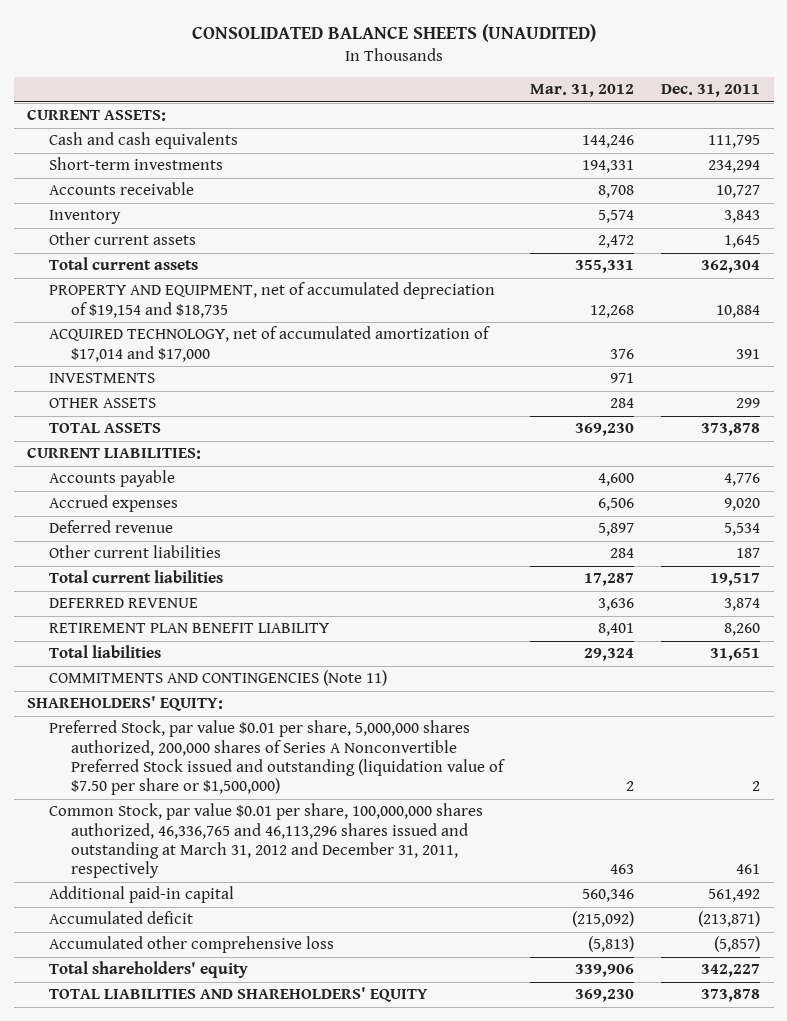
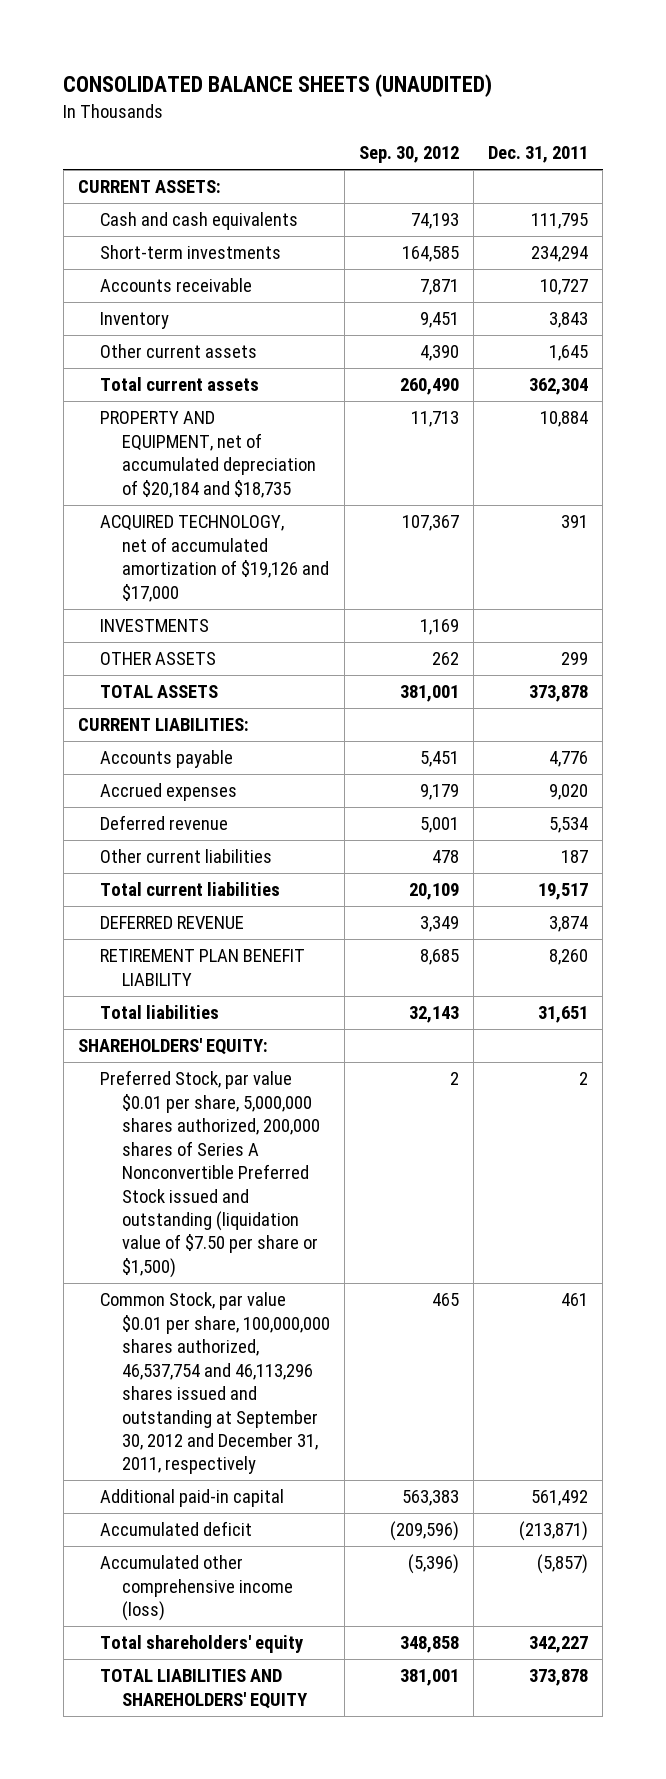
[530,84,635,98] Mar. 31, 2012 -> none
none -> [359,146,460,164] Sep. 30, 2012
[49,282,496,318] PROPERTY AND EQUIPMENT, net of accumulated depreciation of $19,154 and $18,735 -> [99,411,316,498] PROPERTY AND EQUIPMENT, net of accumulated depreciation of $20,184 and $18,735
[49,326,491,362] ACQUIRED TECHNOLOGY, net of accumulated amortization of $17,014 and $17,000 -> [99,515,329,602] ACQUIRED TECHNOLOGY, net of accumulated amortization of $19,126 and $17,000
[49,670,388,687] COMMITMENTS AND CONTINGENCIES (Note 11) -> none
[49,720,505,796] Preferred Stock, par value $0.01 per share, 5,000,000 shares authorized, 200,000 shares of Series A Nonconvertible Preferred Stock issued and outstanding (liquidation value of $7.50 per share or $1,500,000) -> [99,1070,320,1278] Preferred Stock, par value $0.01 per share, 5,000,000 shares authorized, 200,000 shares of Series A Nonconvertible Preferred Stock issued and outstanding (liquidation value of $7.50 per share or $1,500)
[49,803,484,879] Common Stock, par value $0.01 per share, 100,000,000 shares authorized, 46,336,765 and 46,113,296 shares issued and outstanding at March 31, 2012 and December 31, 2011, respectively -> [99,1292,330,1475] Common Stock, par value $0.01 per share, 100,000,000 shares authorized, 46,537,754 and 46,113,296 shares issued and outstanding at September 30, 2012 and December 31, 2011, respectively
[49,936,335,954] Accumulated other comprehensive loss -> [99,1555,293,1622] Accumulated other comprehensive income (loss)

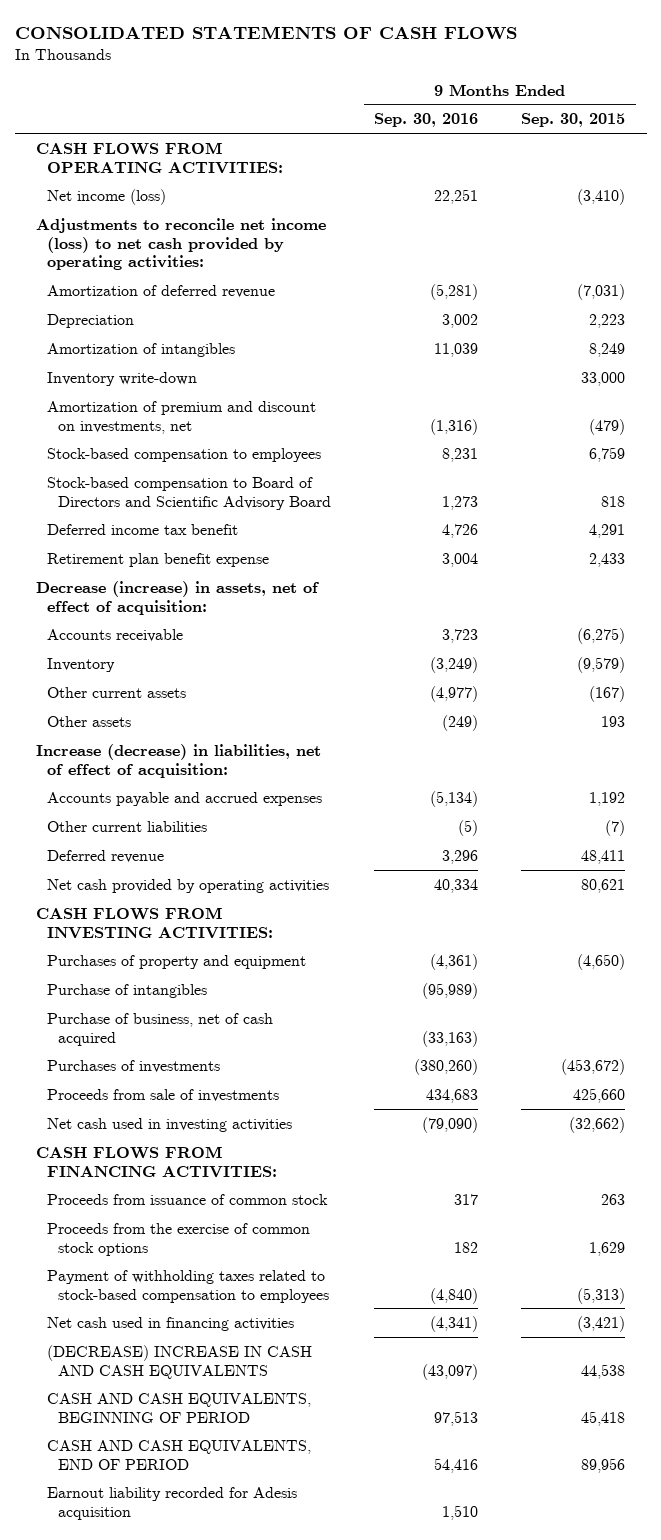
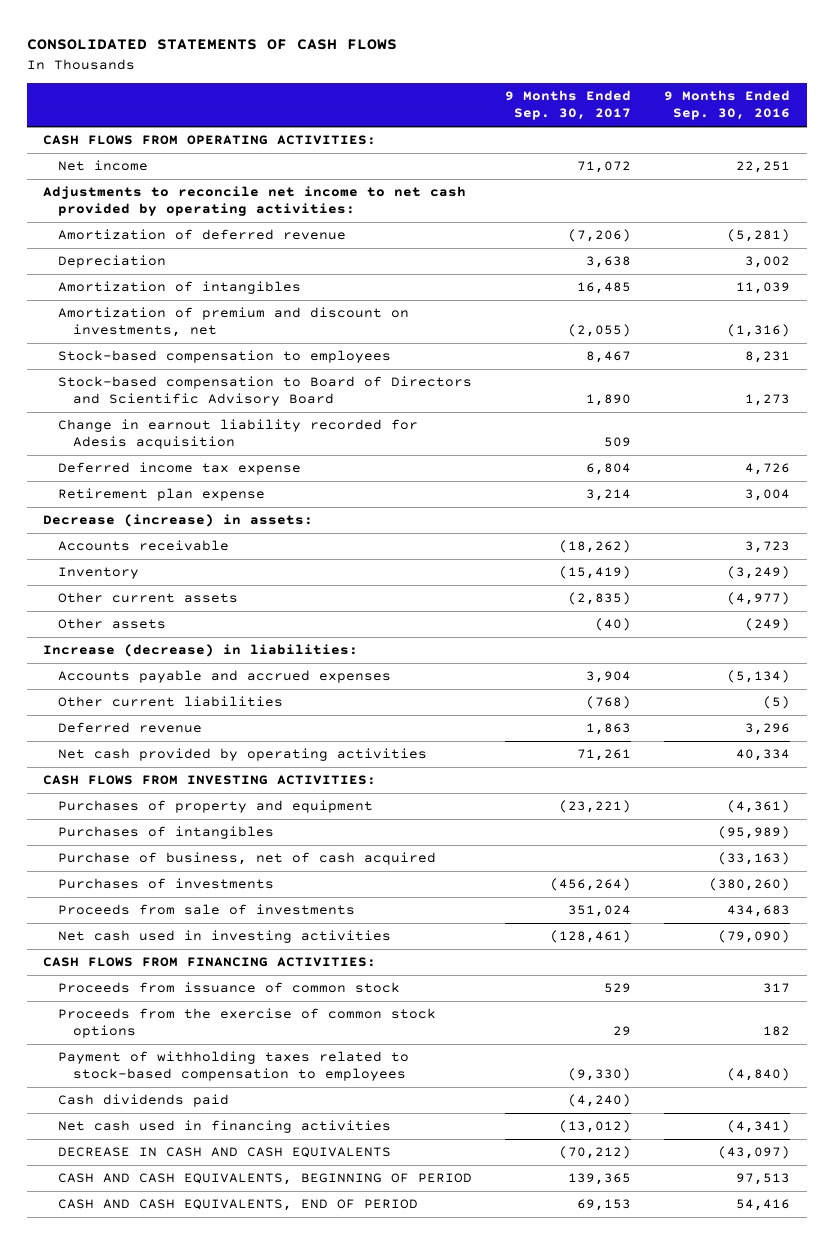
[521,113,626,128] Sep. 30, 2015 -> none
none -> [505,90,632,121] 9 Months Ended Sep. 30, 2017
[47,188,167,205] Net income (loss) -> [58,160,149,172] Net income
[36,217,327,271] Adjustments to reconcile net income (loss) to net cash provided by operating activities: -> [43,186,467,217] Adjustments to reconcile net income to net cash provided by operating activities:
[47,371,198,386] Inventory write-down -> none
none -> [58,419,419,450] Change in earnout liability recorded for Adesis acquisition
[47,523,239,535] Deferred income tax benefit -> [58,462,302,476] Deferred income tax expense
[47,552,270,567] Retirement plan benefit expense -> [58,488,266,502] Retirement plan expense
[36,580,320,615] Decrease (increase) in assets, net of effect of acquisition: -> [43,514,314,528] Decrease (increase) in assets:
[36,743,322,778] Increase (decrease) in liabilities, net of effect of acquisition: -> [43,644,359,658] Increase (decrease) in liabilities:
[47,983,208,998] Purchase of intangibles -> [58,826,275,840] Purchases of intangibles
none -> [58,1094,230,1108] Cash dividends paid
[47,1344,313,1379] (DECREASE) INCREASE IN CASH AND CASH EQUIVALENTS -> [58,1147,392,1159] DECREASE IN CASH AND CASH EQUIVALENTS
[47,1486,298,1520] Earnout liability recorded for Adesis acquisition -> none

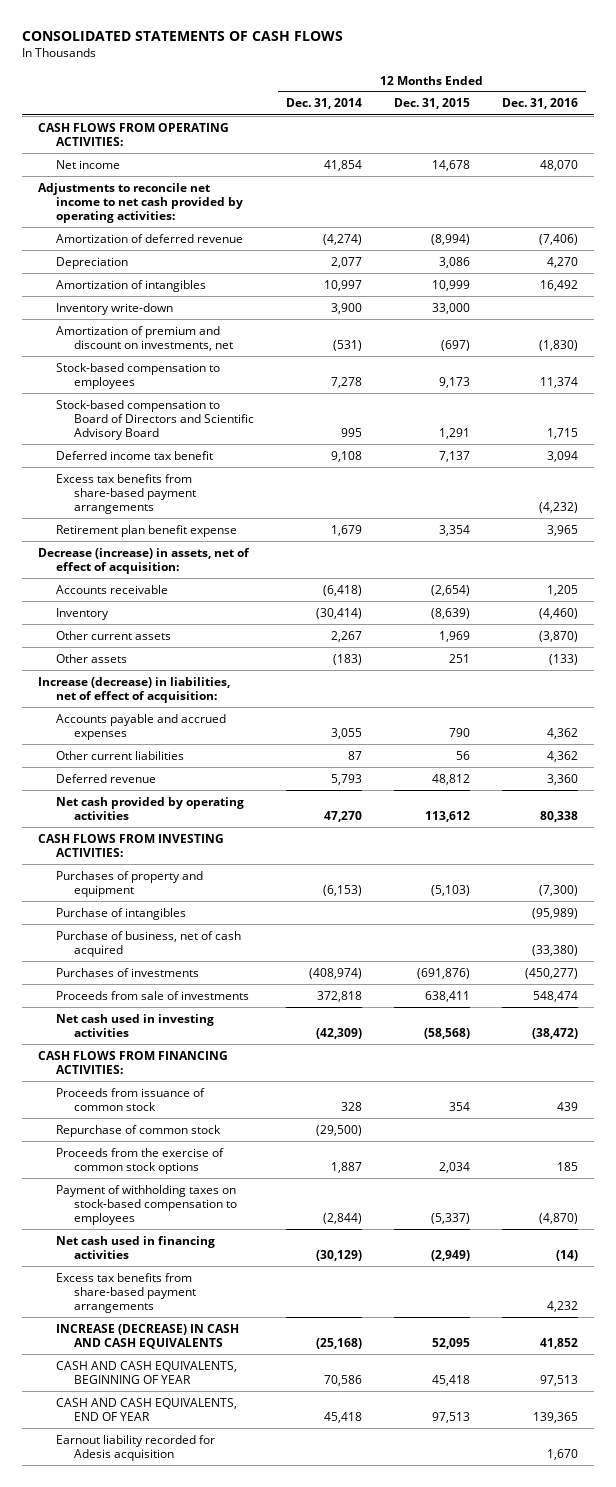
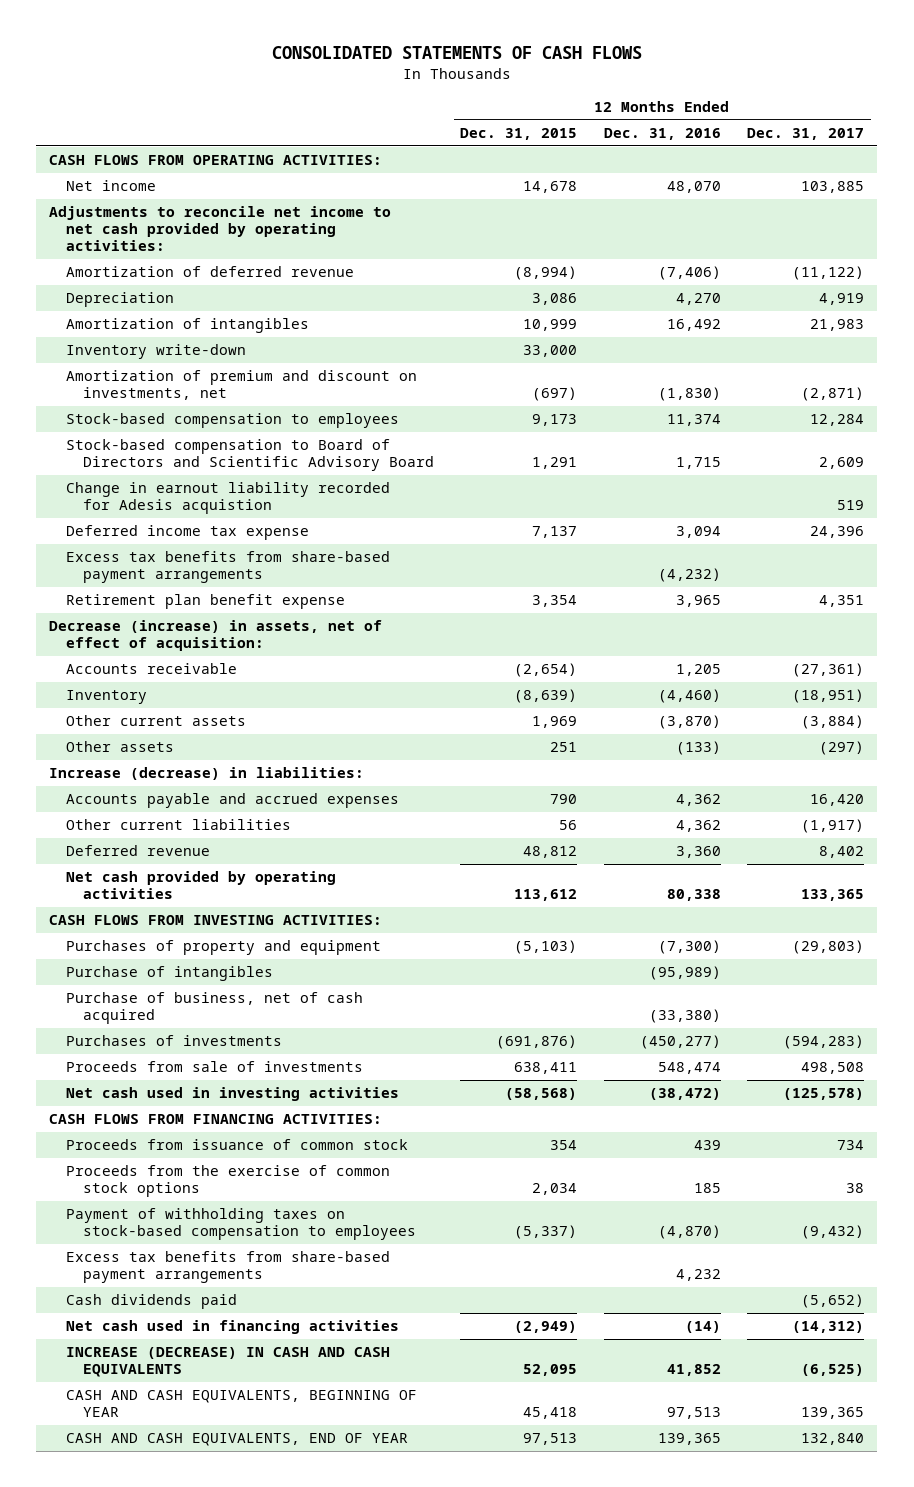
[285,98,362,110] Dec. 31, 2014 -> none
none -> [747,127,865,140] Dec. 31, 2017
none -> [66,482,391,515] Change in earnout liability recorded for Adesis acquistion
[55,450,213,460] Deferred income tax benefit -> [66,525,310,541] Deferred income tax expense
[38,676,231,703] Increase (decrease) in liabilities, net of effect of acquisition: -> [49,767,365,781] Increase (decrease) in liabilities:
[55,1124,221,1137] Repurchase of common stock -> none
none -> [66,1294,238,1310] Cash dividends paid
[55,1235,215,1259] Net cash used in financing activities -> [66,1320,400,1335] Net cash used in financing activities
[55,1434,215,1461] Earnout liability recorded for Adesis acquisition -> none

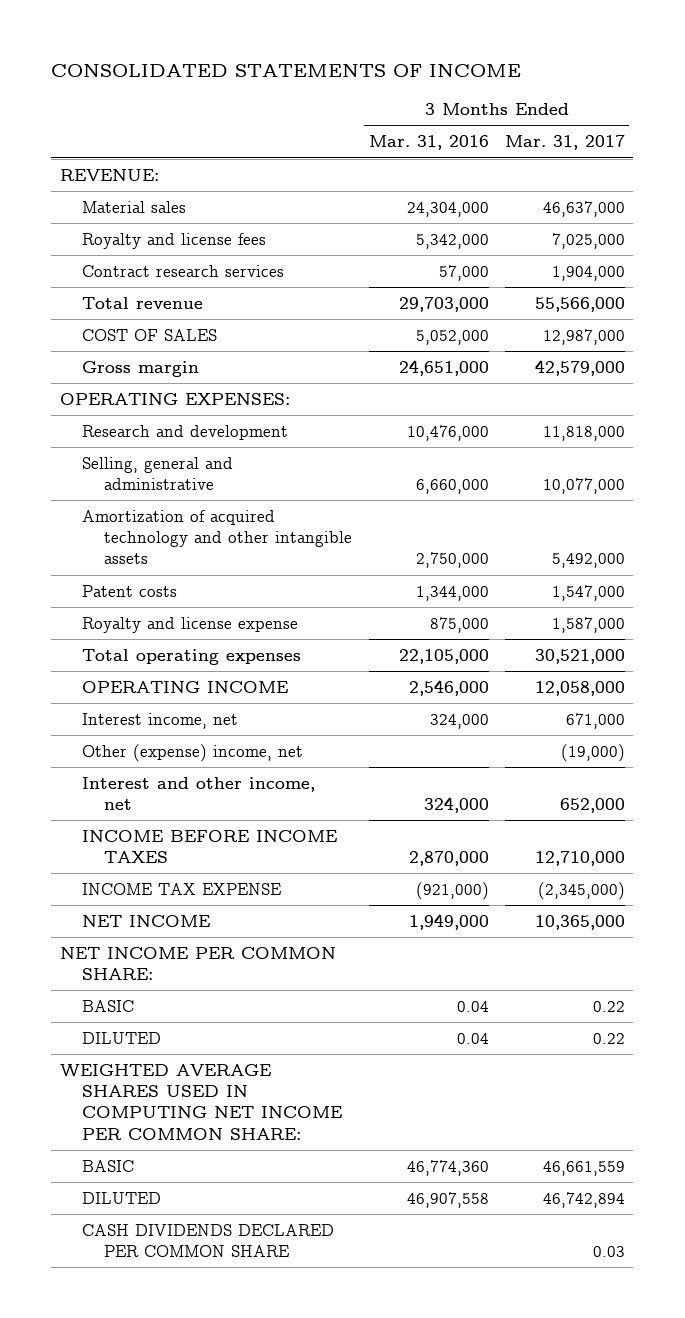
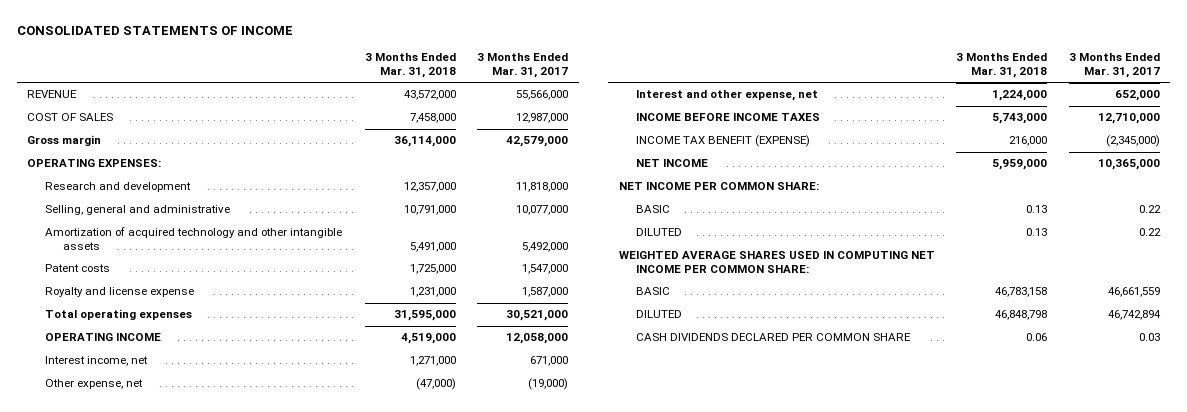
[368,135,489,151] Mar. 31, 2016 -> none
none -> [364,53,456,78] 3 Months Ended Mar. 31, 2018
[59,168,159,181] REVENUE: -> none
[81,200,186,213] Material sales -> none
[81,232,266,249] Royalty and license fees -> none
[81,264,284,277] Contract research services -> none
[81,296,203,309] Total revenue -> [27,90,78,99] REVENUE
[81,743,303,762] Other (expense) income, net -> [45,379,144,390] Other expense, net
[81,776,315,811] Interest and other income, net -> [636,90,819,102] Interest and other expense, net
[81,882,281,895] INCOME TAX EXPENSE -> [636,135,811,148] INCOME TAX BENEFIT (EXPENSE)

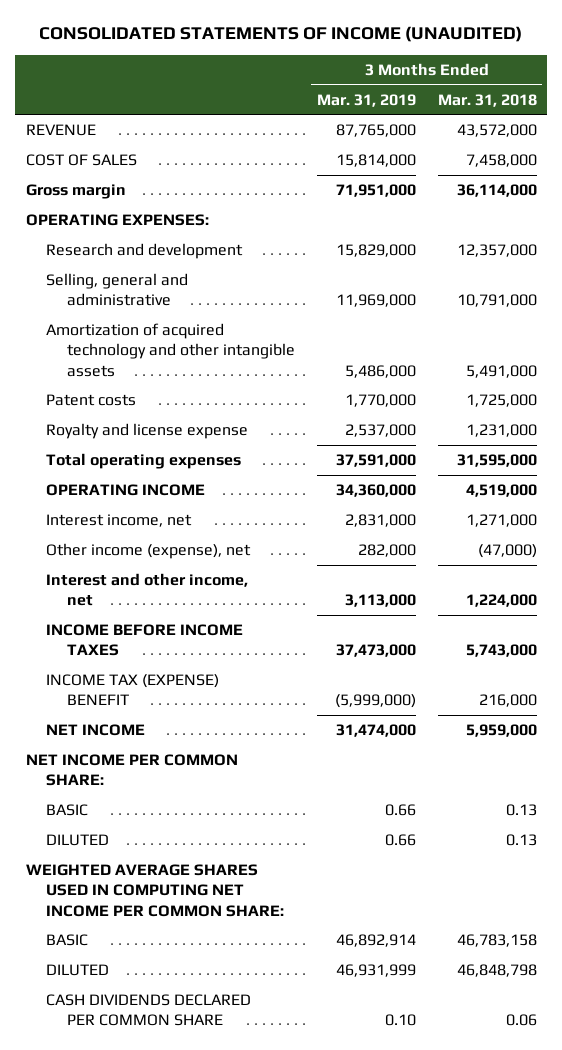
[16,25,293,35] CONSOLIDATED STATEMENTS OF INCOME -> [39,26,523,43] CONSOLIDATED STATEMENTS OF INCOME (UNAUDITED)
[477,53,569,78] 3 Months Ended Mar. 31, 2017 -> none
none -> [316,93,416,107] Mar. 31, 2019
[45,379,144,390] Other expense, net -> [46,543,252,560] Other income (expense), net
[636,90,819,102] Interest and other expense, net -> [46,573,249,607] Interest and other income, net
[636,135,811,148] INCOME TAX BENEFIT (EXPENSE) -> [46,674,220,706] INCOME TAX (EXPENSE) BENEFIT

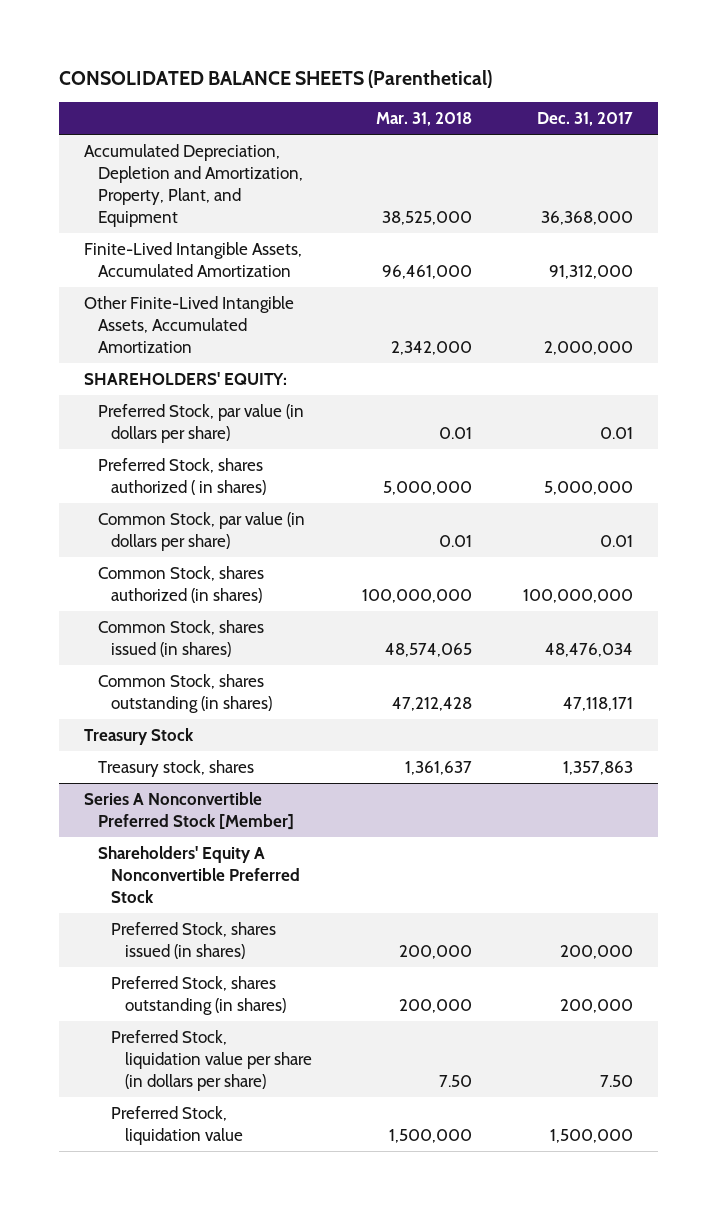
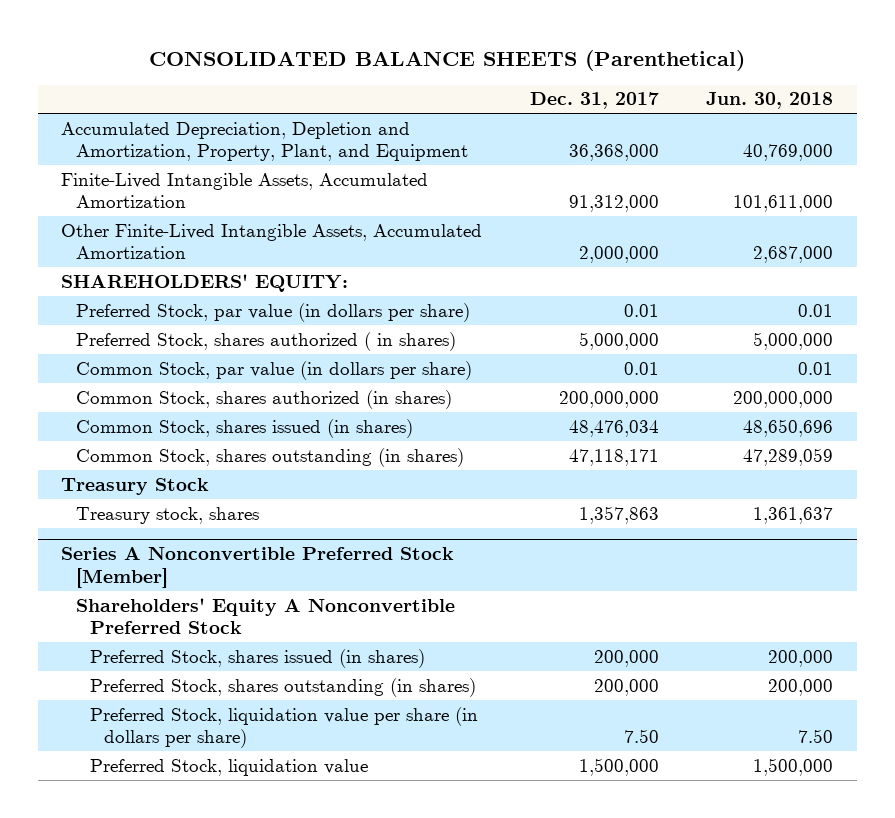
[376,112,473,127] Mar. 31, 2018 -> none
none -> [706,92,834,110] Jun. 30, 2018
[523,589,634,604] 100,000,000 -> [558,390,659,408] 200,000,000

